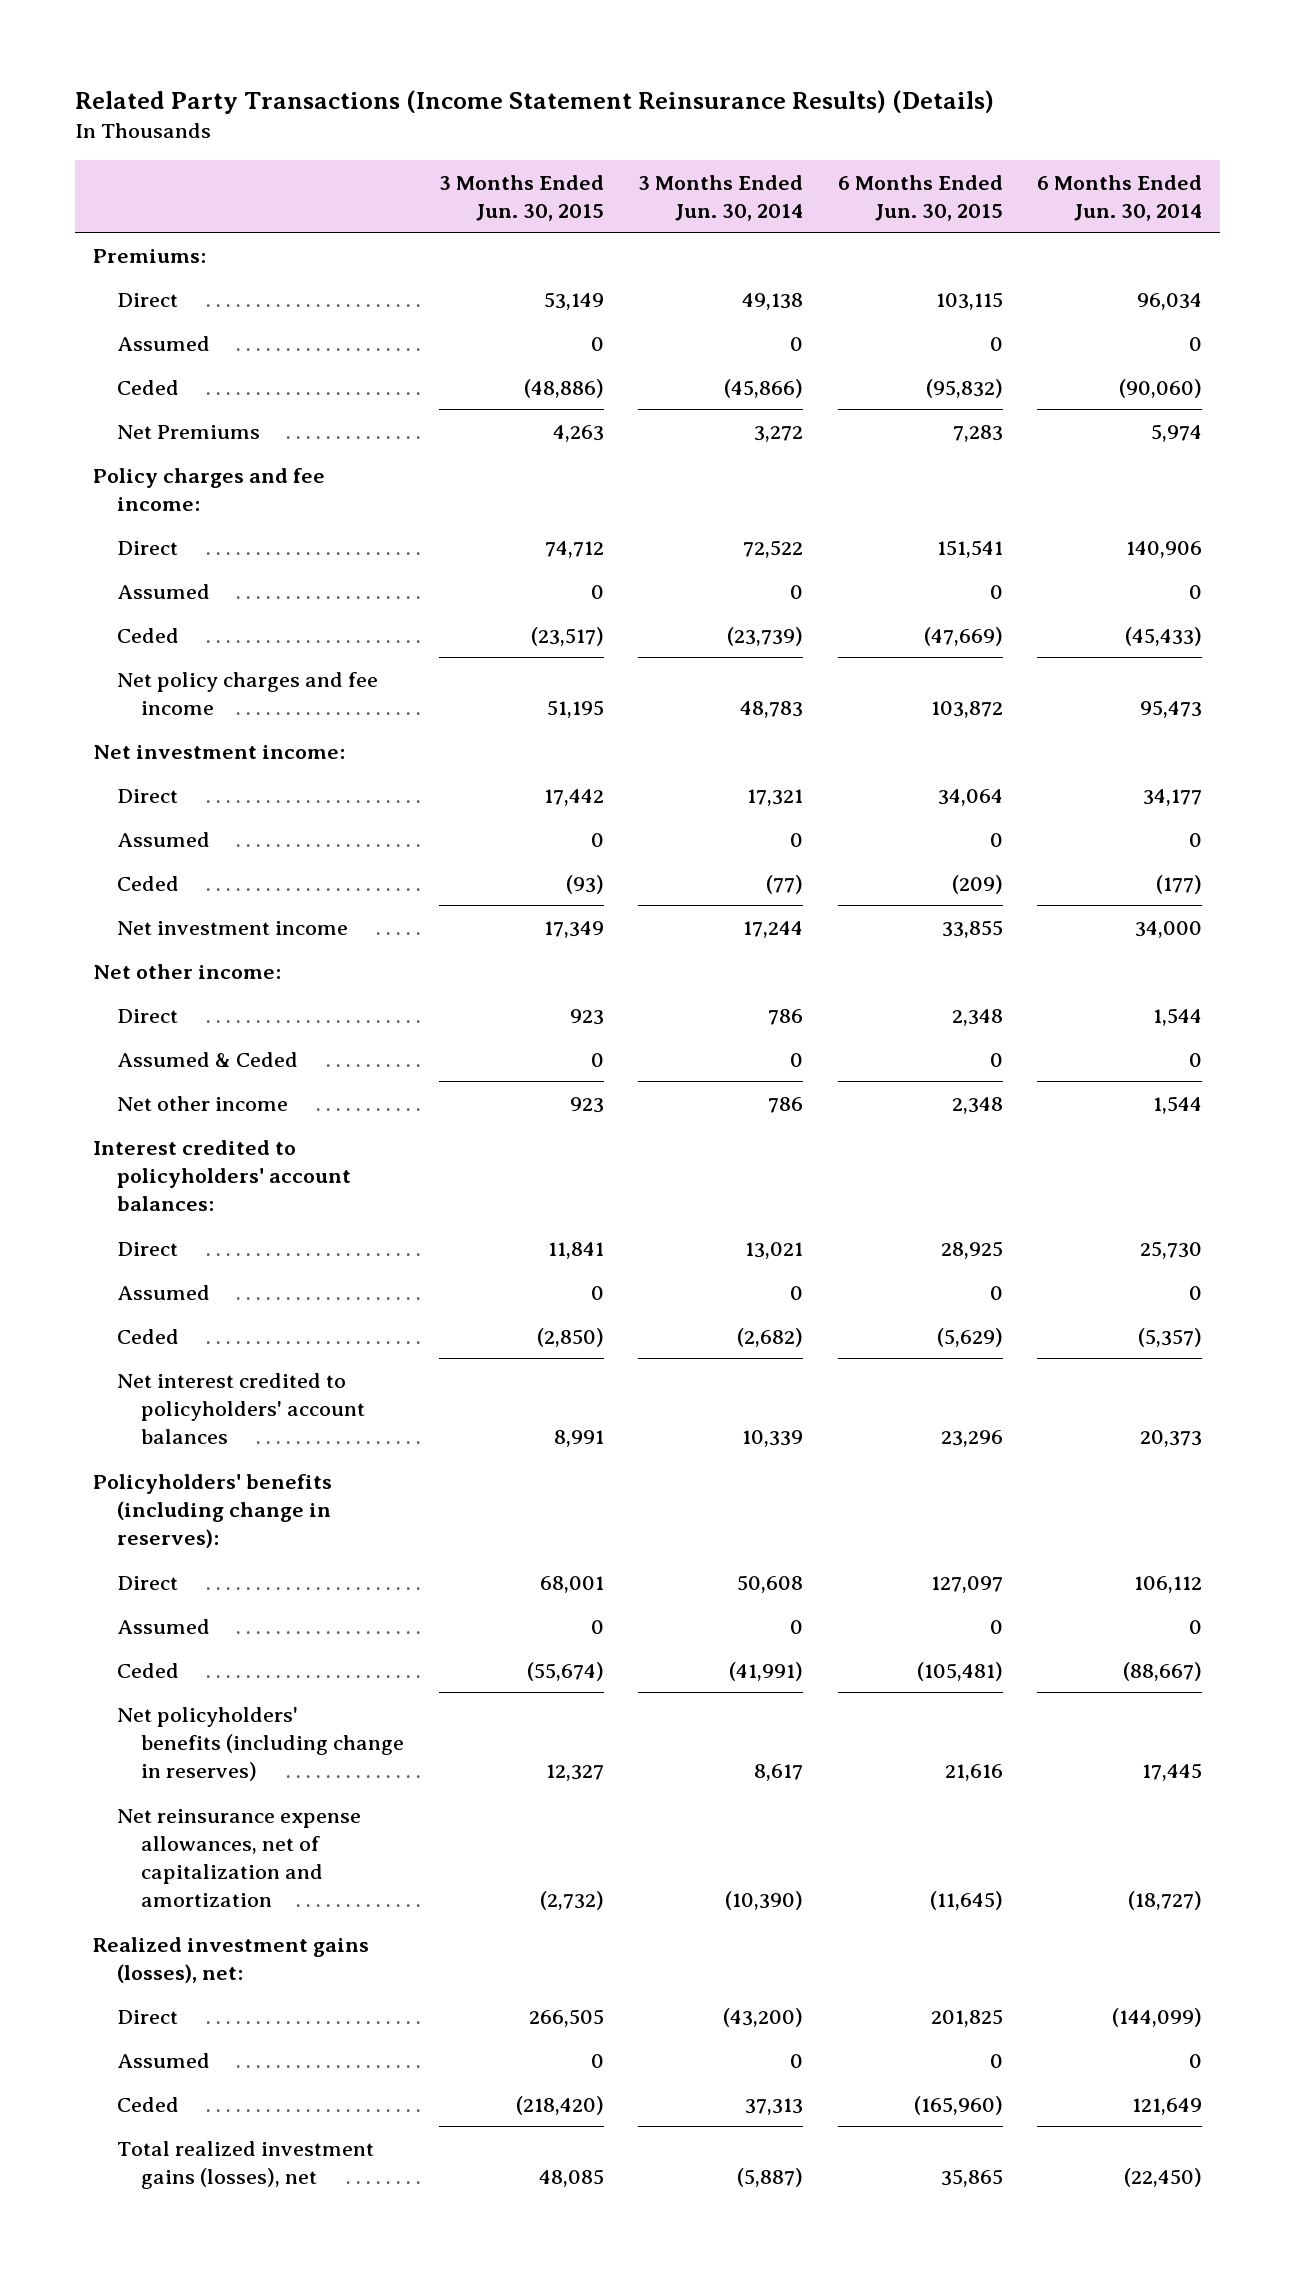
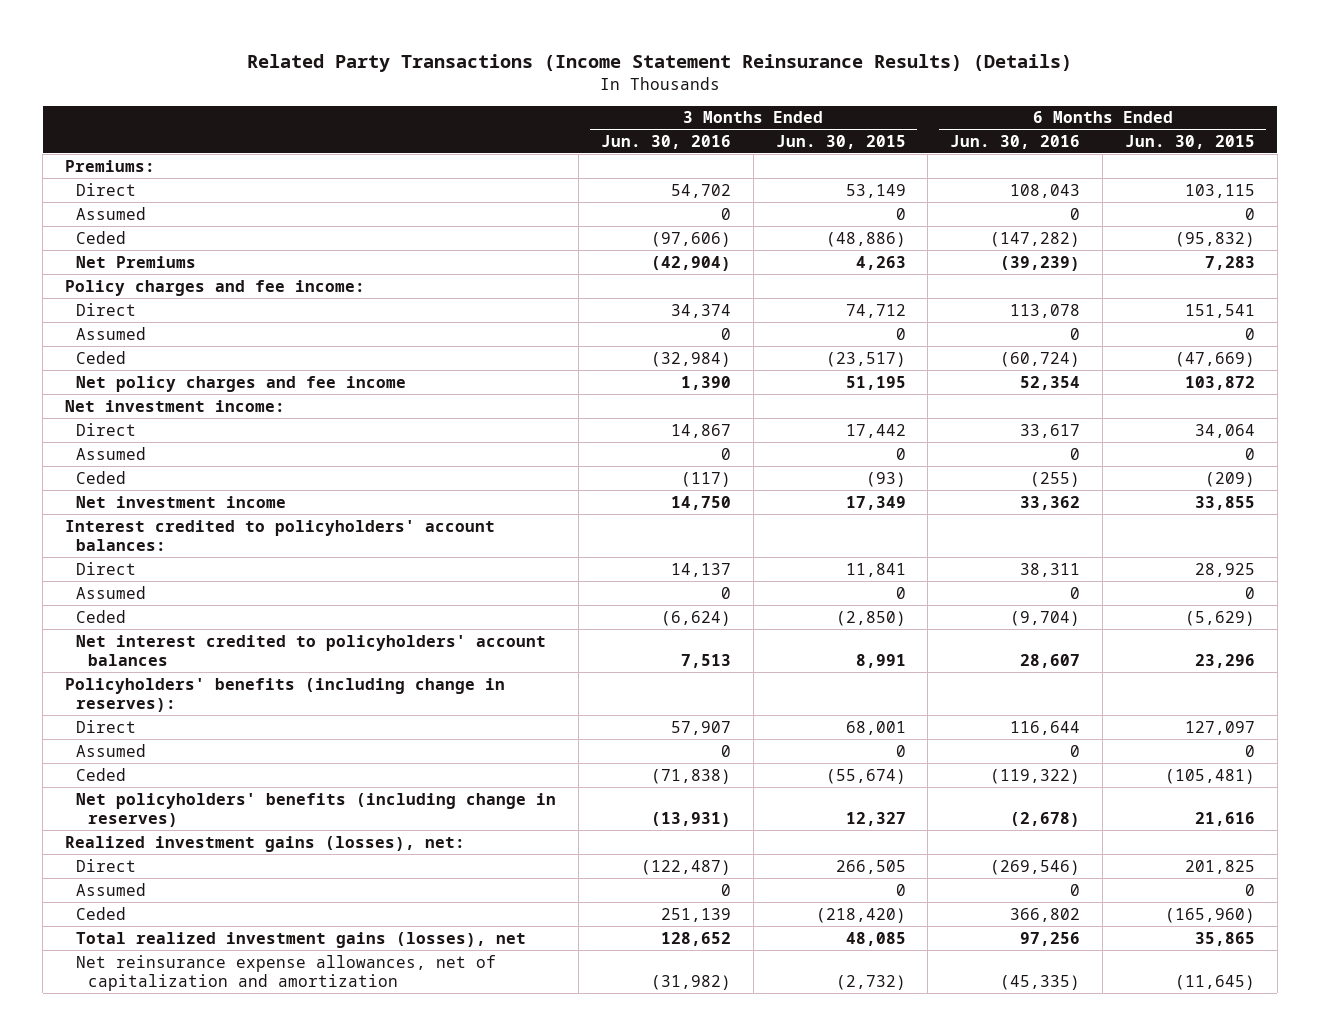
[638,174,804,221] 3 Months Ended Jun. 30, 2014 -> none
[1037,174,1203,221] 6 Months Ended Jun. 30, 2014 -> none
none -> [600,134,731,149] Jun. 30, 2016
none -> [950,134,1081,149] Jun. 30, 2016
[92,963,281,979] Net other income: -> none
[116,1008,178,1023] Direct -> none
[116,1051,298,1067] Assumed & Ceded -> none
[116,1095,288,1111] Net other income -> none
[116,1808,361,1907] Net reinsurance expense allowances, net of capitalization and amortization -> [76,954,497,991] Net reinsurance expense allowances, net of capitalization and amortization

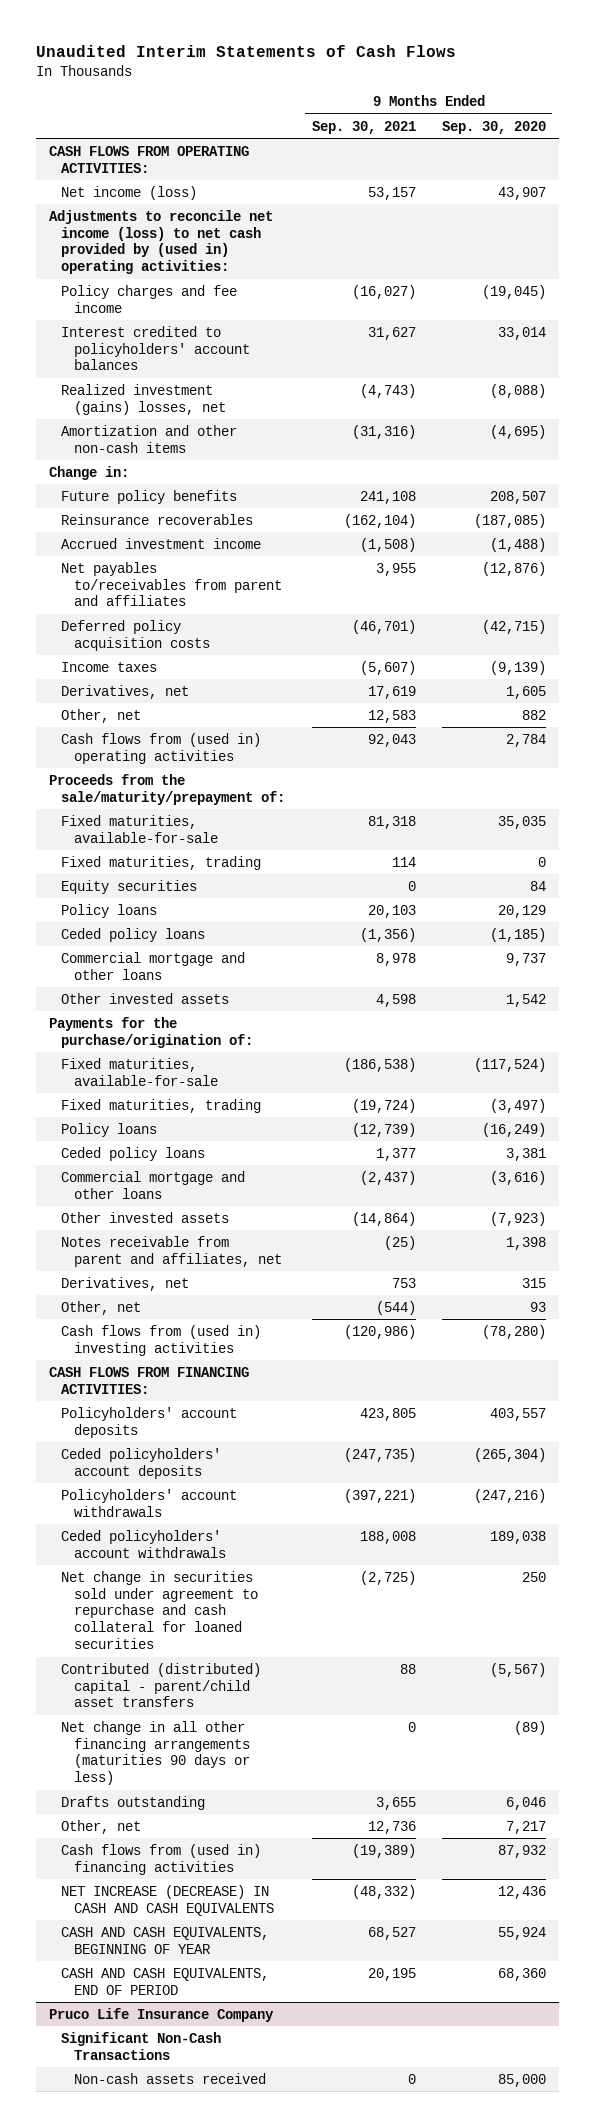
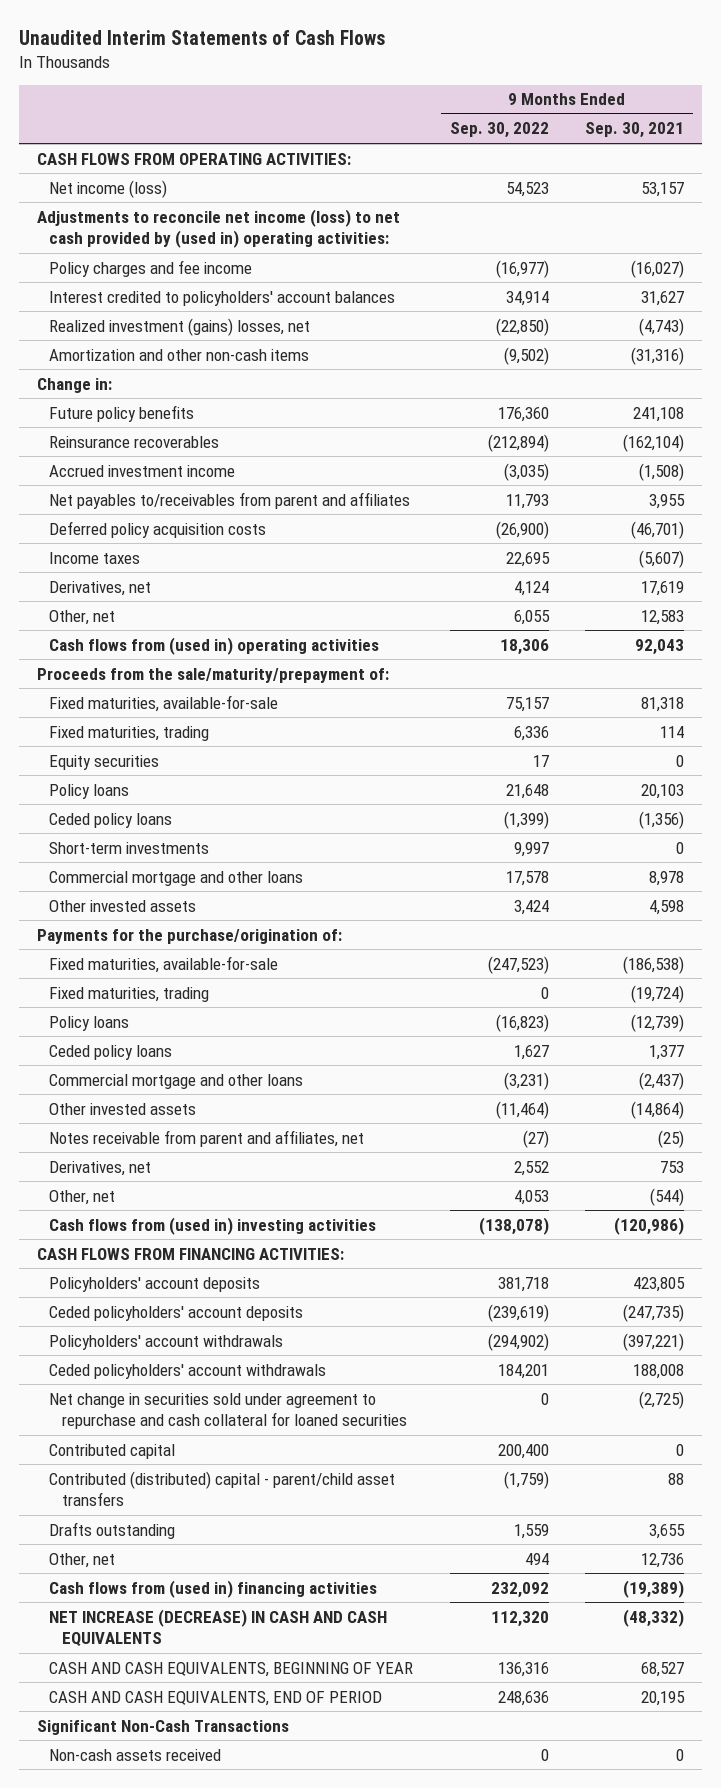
[441,120,546,134] Sep. 30, 2020 -> none
none -> [449,122,549,139] Sep. 30, 2022
none -> [49,841,210,854] Short-term investments
none -> [49,1443,176,1459] Contributed capital
[61,1720,250,1786] Net change in all other financing arrangements (maturities 90 days or less) -> none
[49,2007,275,2022] Pruco Life Insurance Company -> none

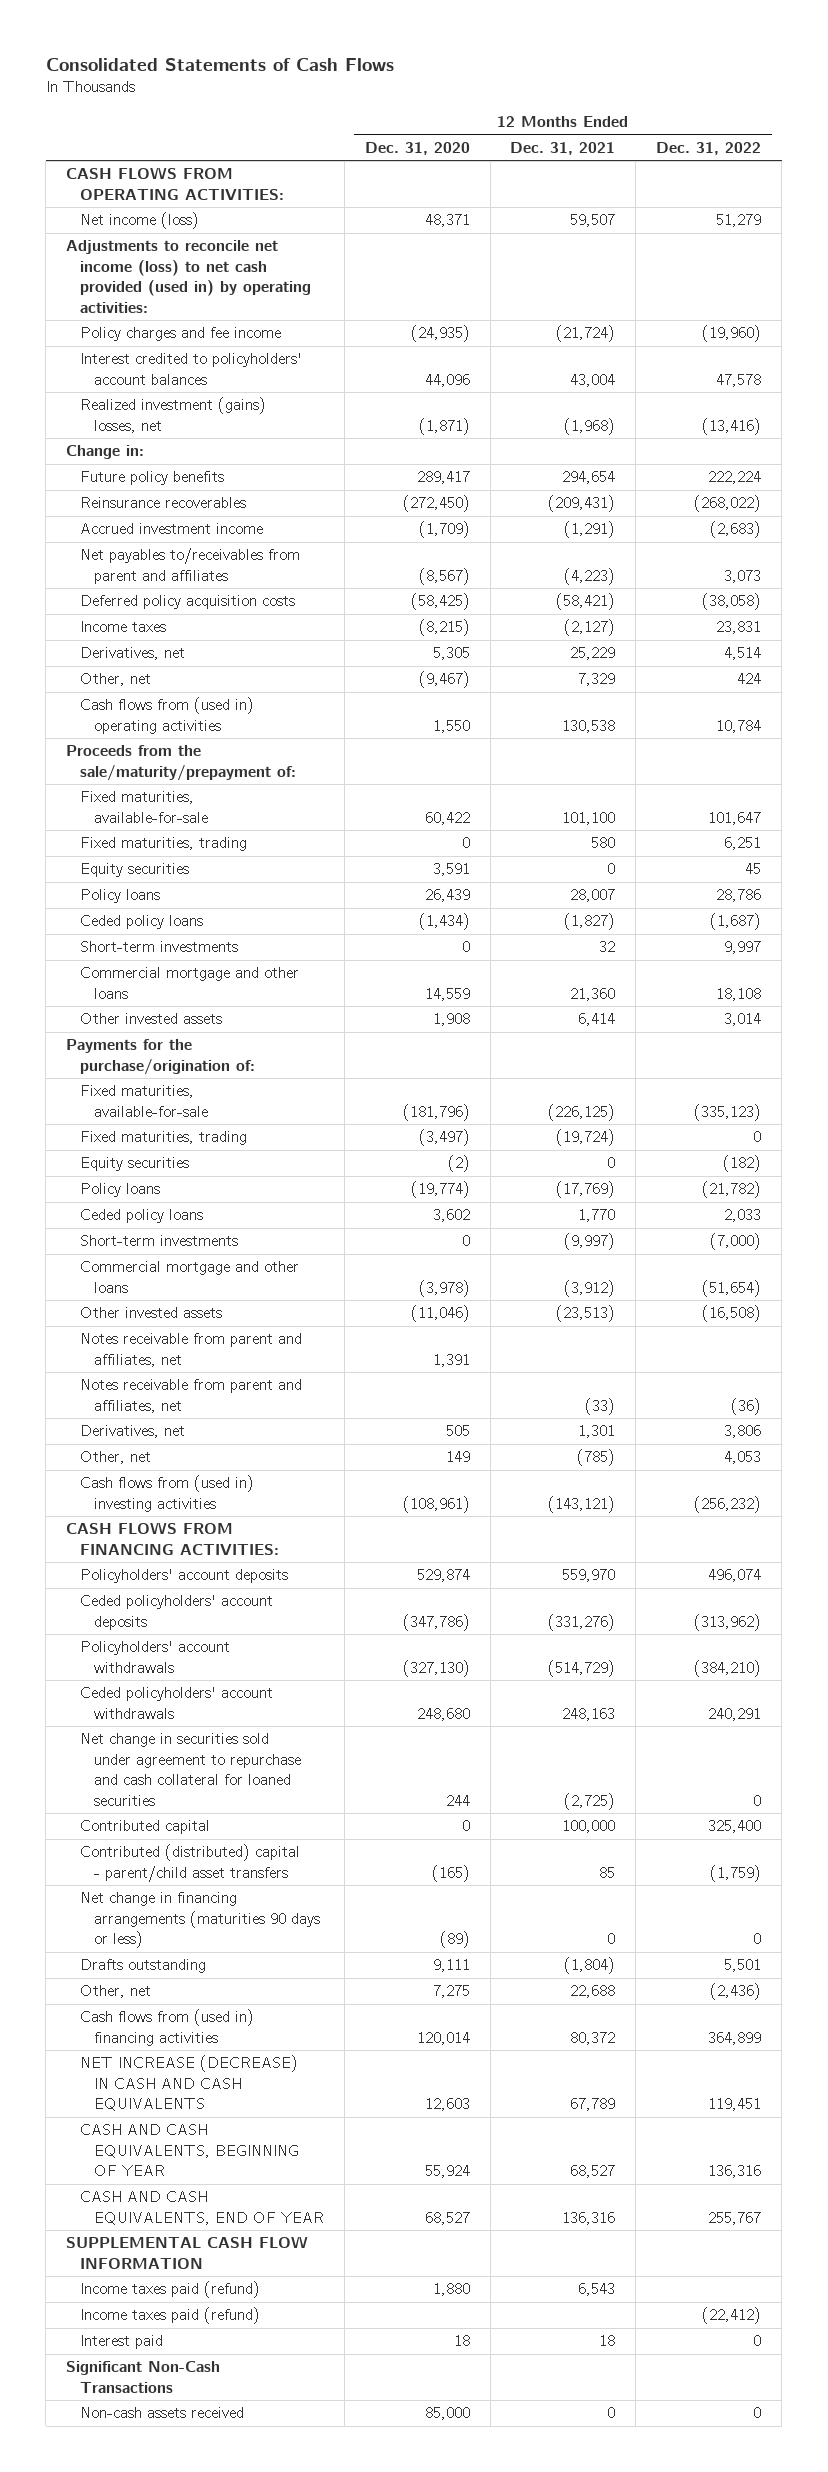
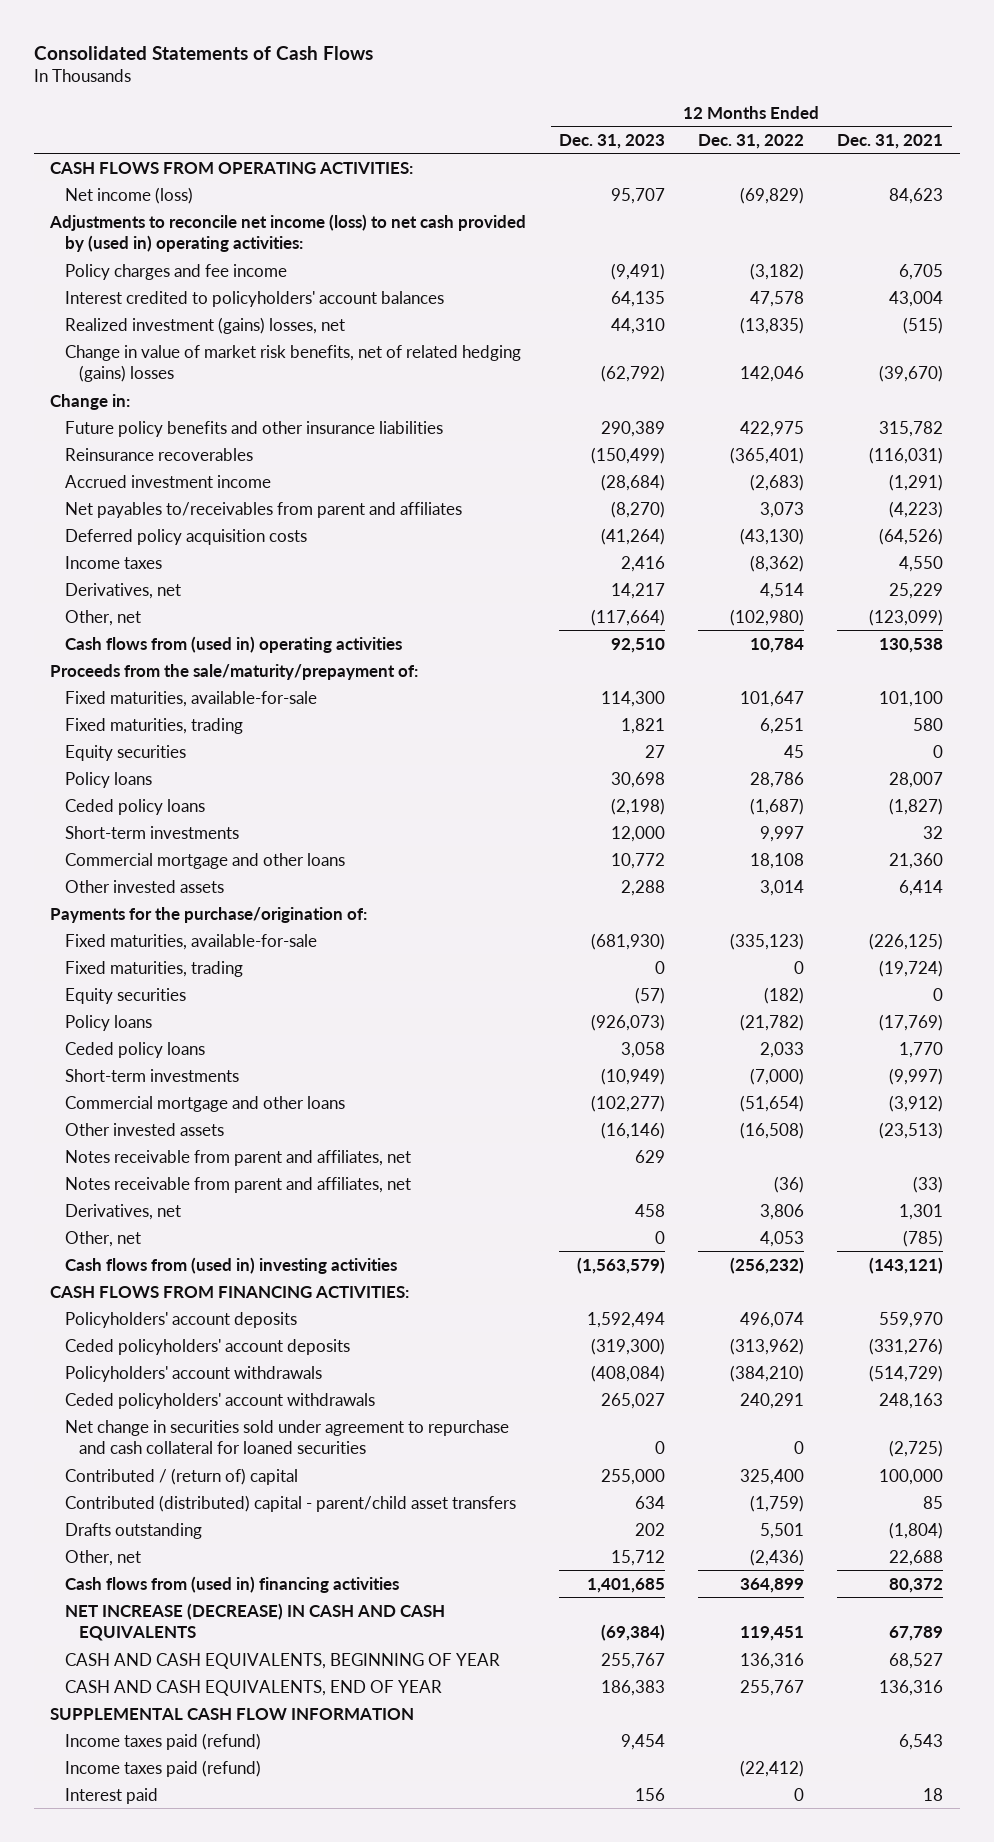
[364,141,470,155] Dec. 31, 2020 -> none
none -> [559,133,666,149] Dec. 31, 2023
[570,214,616,228] 59,507 -> [889,187,944,204] 84,623
[716,214,762,228] 51,279 -> [740,186,805,204] (69,829)
[66,240,311,313] Adjustments to reconcile net income (loss) to net cash provided (used in) by operating activities: -> [49,213,527,253] Adjustments to reconcile net income (loss) to net cash provided by (used in) operating activities:
[556,325,616,343] (21,724) -> [899,263,944,280] 6,705
[702,325,762,343] (19,960) -> [750,262,805,280] (3,182)
[564,417,616,435] (1,968) -> [903,316,944,334] (515)
[702,417,762,435] (13,416) -> [740,316,805,334] (13,835)
none -> [64,344,521,383] Change in value of market risk benefits, net of related hedging (gains) losses
[79,471,224,486] Future policy benefits -> [64,420,443,437] Future policy benefits and other insurance liabilities
[562,471,616,485] 294,654 -> [879,420,944,437] 315,782
[708,471,762,485] 222,224 -> [740,420,805,437] 422,975
[548,495,616,513] (209,431) -> [869,446,944,464] (116,031)
[694,495,762,513] (268,022) -> [730,446,805,464] (365,401)
[556,593,616,611] (58,421) -> [879,527,944,545] (64,526)
[702,593,762,611] (38,058) -> [740,527,805,545] (43,130)
[564,619,616,637] (2,127) -> [899,555,944,572] 4,550
[716,621,762,635] 23,831 -> [750,554,805,572] (8,362)
[578,673,616,687] 7,329 -> [869,608,944,626] (123,099)
[737,673,762,685] 424 -> [730,608,805,626] (102,980)
[79,1820,210,1835] Contributed capital -> [64,1467,298,1485] Contributed / (return of) capital
[79,1892,320,1949] Net change in financing arrangements (maturities 90 days or less) -> none
[66,2361,221,2393] Significant Non-Cash Transactions -> none
[79,2407,244,2419] Non-cash assets received -> none

